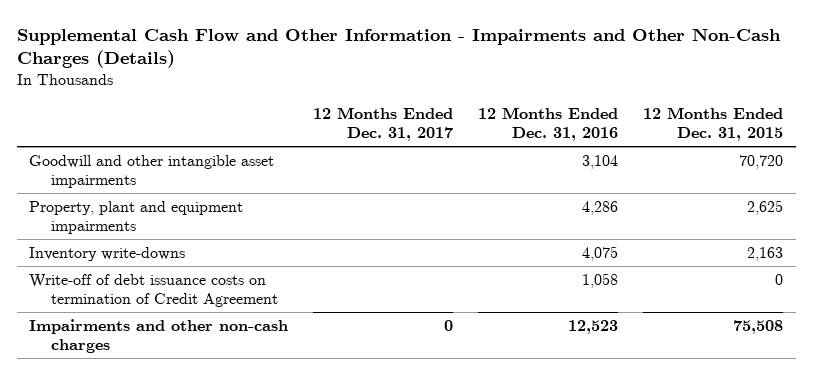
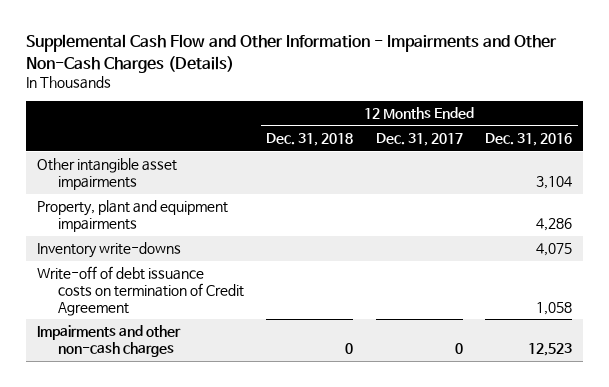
[643,107,784,142] 12 Months Ended Dec. 31, 2015 -> none
none -> [266,133,354,147] Dec. 31, 2018
[29,154,275,188] Goodwill and other intangible asset impairments -> [37,158,178,191] Other intangible asset impairments

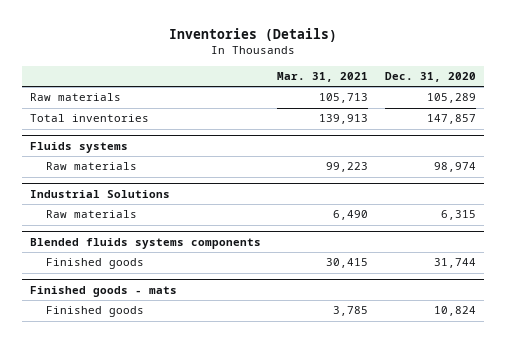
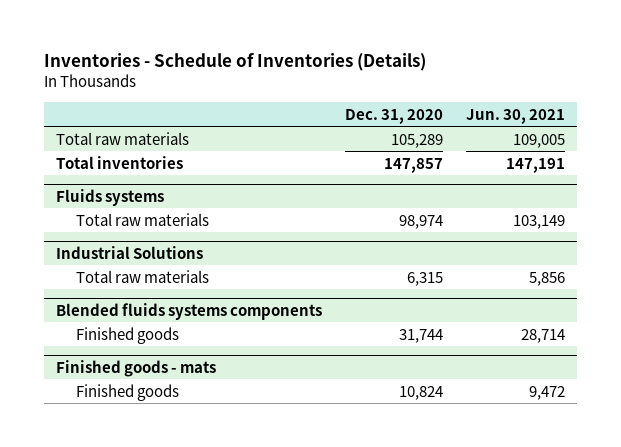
[168,28,337,43] Inventories (Details) -> [43,52,426,71] Inventories - Schedule of Inventories (Details)
[277,71,369,82] Mar. 31, 2021 -> none
none -> [466,108,566,124] Jun. 30, 2021
[29,93,121,102] Raw materials -> [55,131,189,145] Total raw materials
[45,162,137,171] Raw materials -> [76,212,210,226] Total raw materials
[45,210,137,219] Raw materials -> [76,269,210,283] Total raw materials

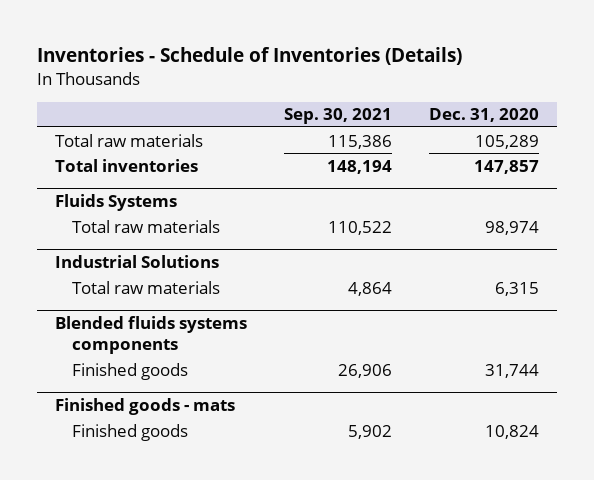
[466,108,566,124] Jun. 30, 2021 -> none
none -> [283,108,392,125] Sep. 30, 2021
[55,188,164,206] Fluids systems -> [54,194,177,212] Fluids Systems

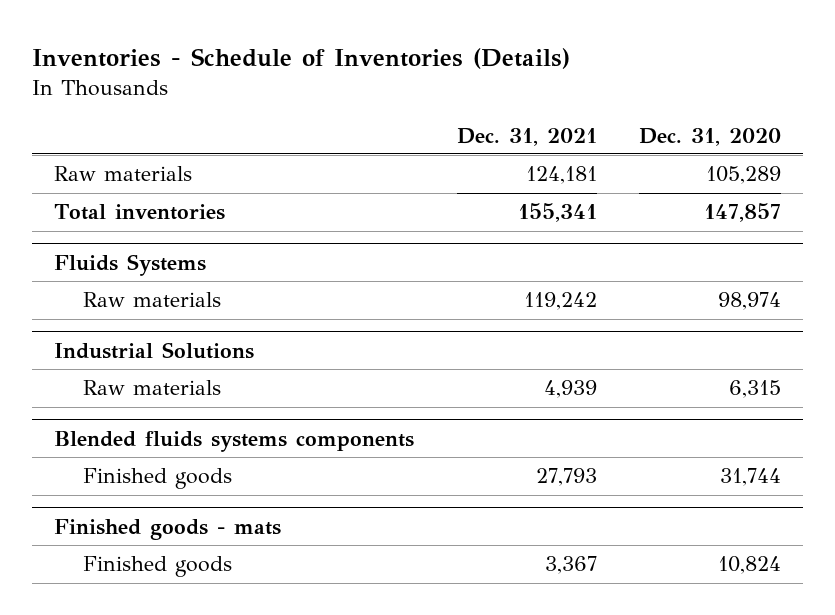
[283,108,392,125] Sep. 30, 2021 -> none
none -> [456,127,597,146] Dec. 31, 2021
[54,133,203,147] Total raw materials -> [53,166,192,182] Raw materials
[72,219,221,233] Total raw materials -> [83,292,222,308] Raw materials
[72,280,221,294] Total raw materials -> [83,380,222,396] Raw materials

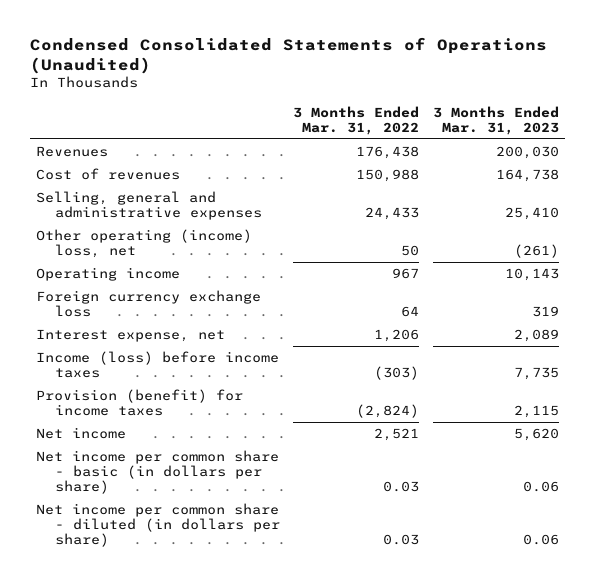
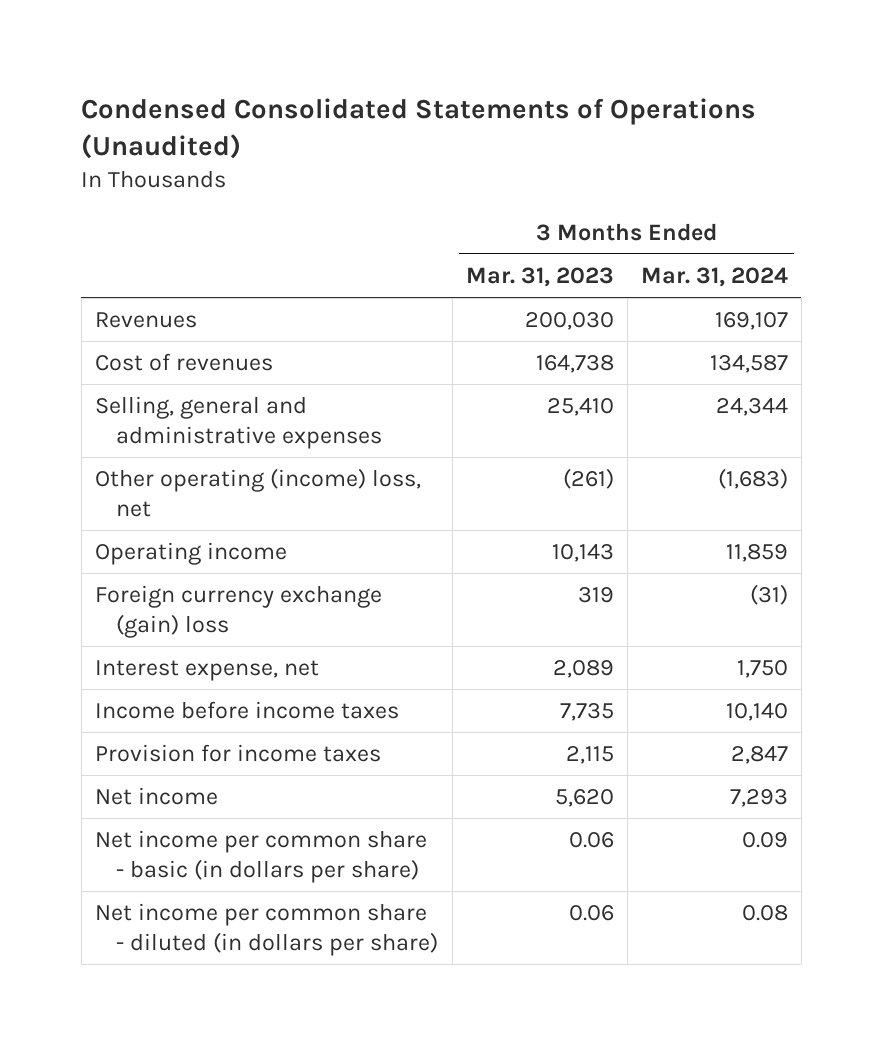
[293,105,420,135] 3 Months Ended Mar. 31, 2022 -> none
none -> [640,266,788,287] Mar. 31, 2024
[36,290,262,318] Foreign currency exchange loss -> [95,585,383,639] Foreign currency exchange (gain) loss
[36,351,280,379] Income (loss) before income taxes -> [95,701,400,720] Income before income taxes
[36,389,244,417] Provision (benefit) for income taxes -> [95,744,382,763] Provision for income taxes

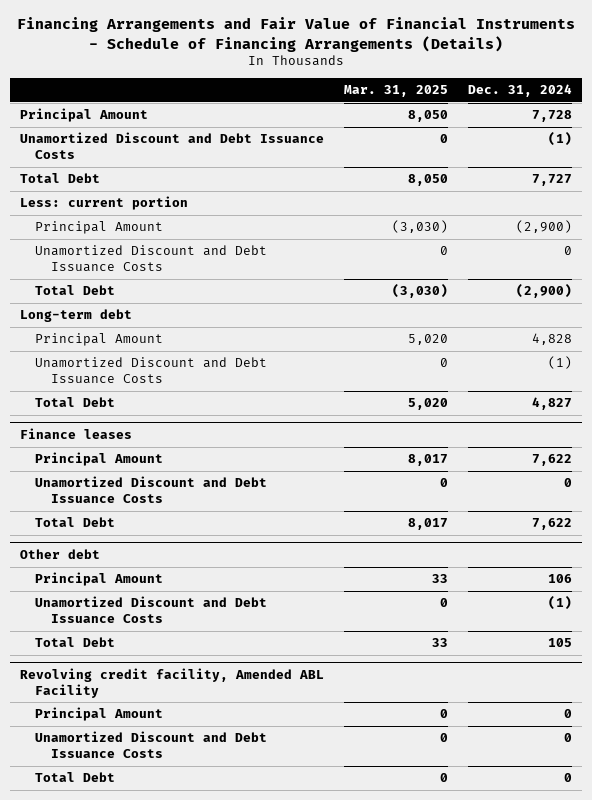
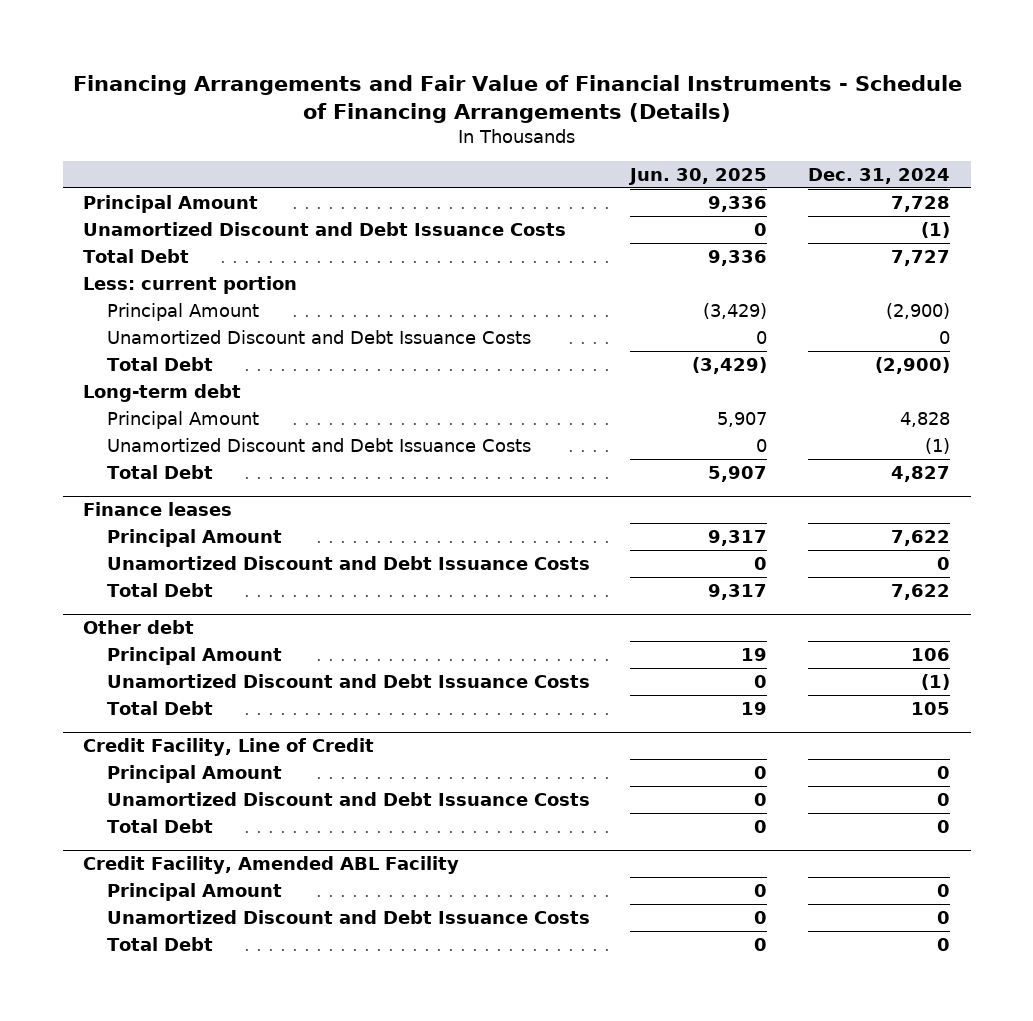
[344,85,449,98] Mar. 31, 2025 -> none
none -> [628,167,768,185] Jun. 30, 2025
[20,668,325,698] Revolving credit facility, Amended ABL Facility -> none
none -> [83,738,375,757] Credit Facility, Line of Credit
none -> [83,856,460,875] Credit Facility, Amended ABL Facility
none -> [106,882,282,901] Principal Amount
none -> [106,909,590,924] Unamortized Discount and Debt Issuance Costs
none -> [106,936,213,951] Total Debt

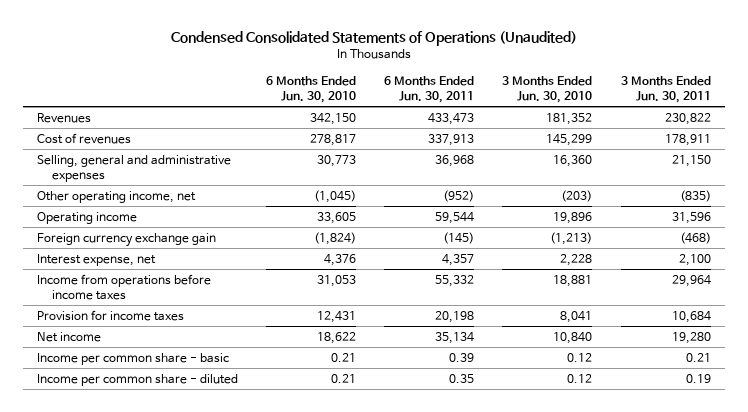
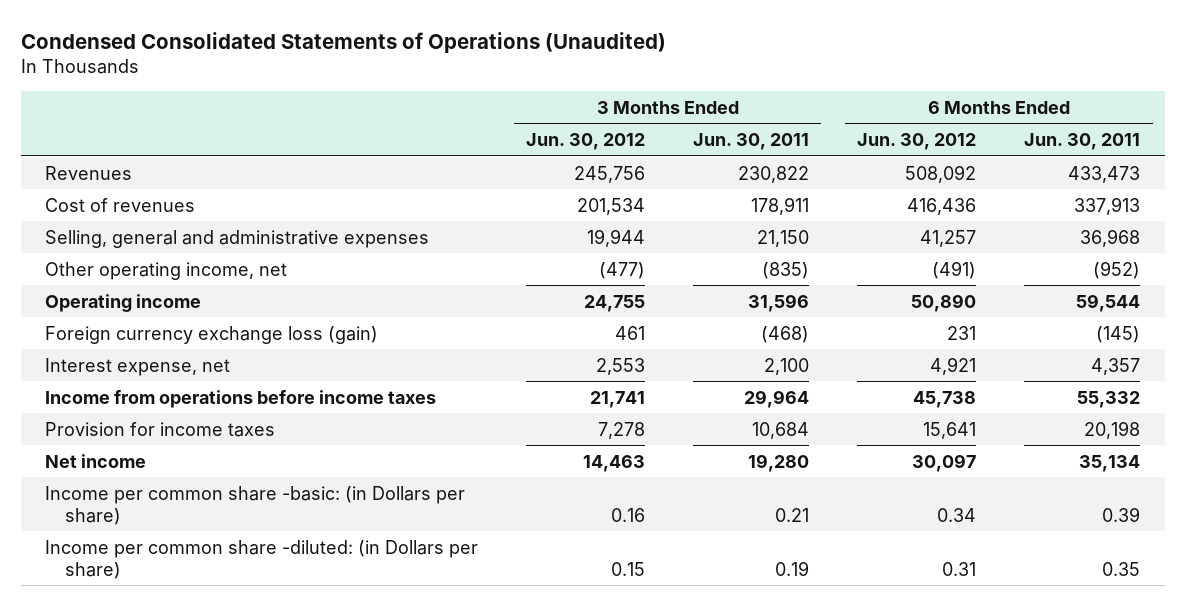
[266,76,357,103] 6 Months Ended Jun. 30, 2010 -> none
[502,76,593,103] 3 Months Ended Jun. 30, 2010 -> none
none -> [526,133,646,151] Jun. 30, 2012
none -> [857,133,977,151] Jun. 30, 2012
[37,233,217,248] Foreign currency exchange gain -> [44,325,378,344] Foreign currency exchange loss (gain)
[37,353,230,366] Income per common share - basic -> [44,485,465,525] Income per common share -basic: (in Dollars per share)
[37,374,239,387] Income per common share - diluted -> [44,539,478,579] Income per common share -diluted: (in Dollars per share)

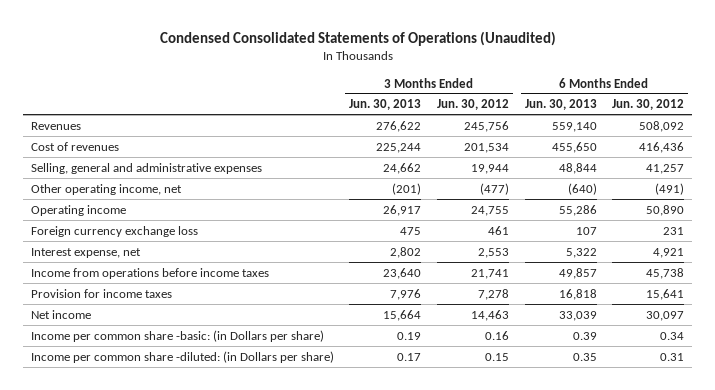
[693,133,810,151] Jun. 30, 2011 -> none
[1024,133,1141,151] Jun. 30, 2011 -> none
none -> [349,99,422,111] Jun. 30, 2013
none -> [524,99,597,111] Jun. 30, 2013
[44,325,378,344] Foreign currency exchange loss (gain) -> [30,225,198,237] Foreign currency exchange loss

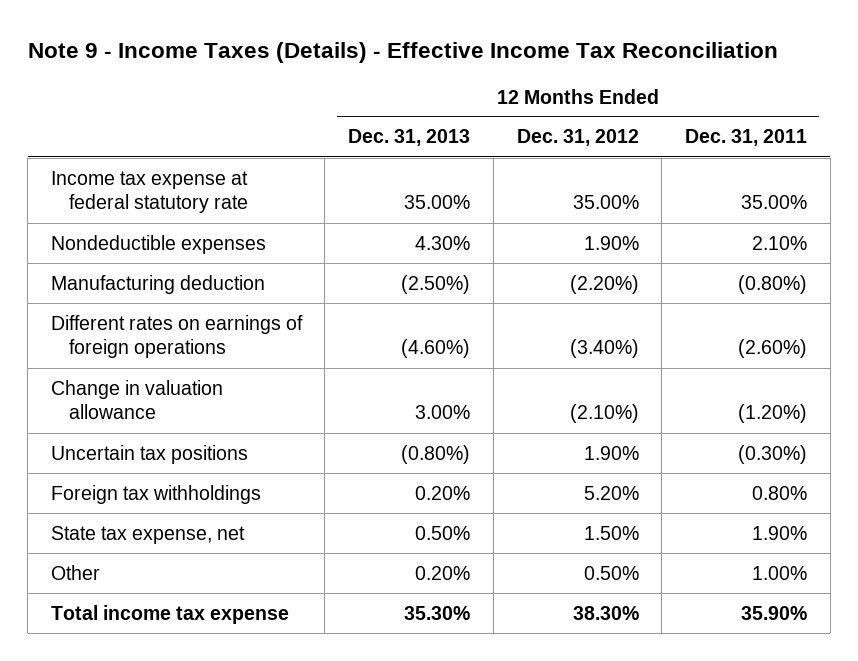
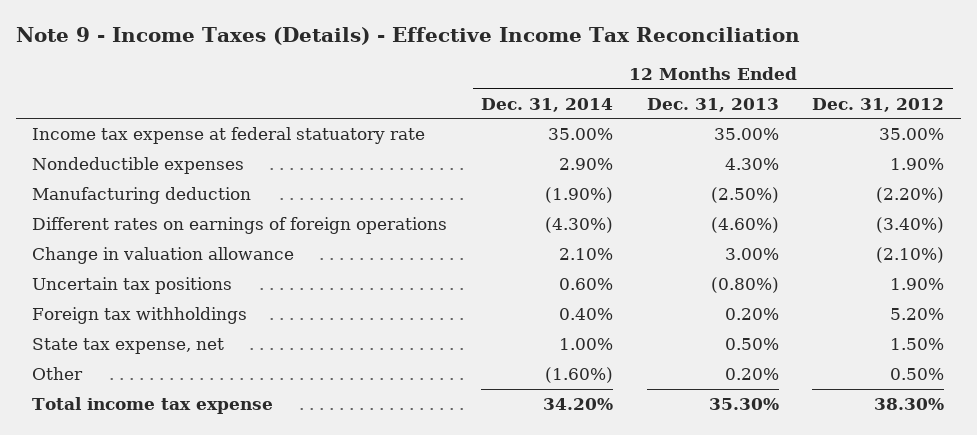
[684,129,807,147] Dec. 31, 2011 -> none
none -> [481,97,614,112] Dec. 31, 2014
[50,170,248,214] Income tax expense at federal statutory rate -> [32,127,426,145] Income tax expense at federal statuatory rate

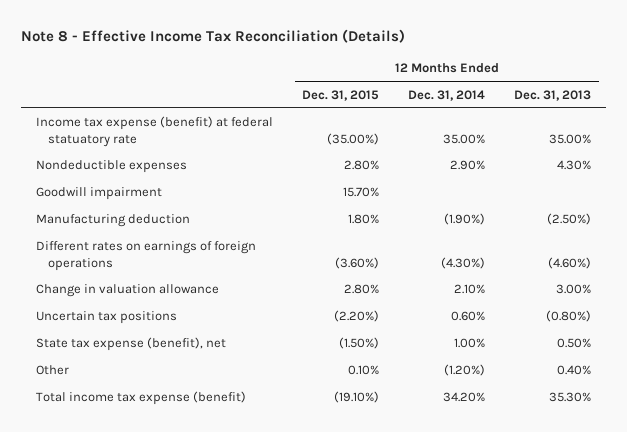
[15,26,800,45] Note 9 - Income Taxes (Details) - Effective Income Tax Reconciliation -> [21,29,406,44] Note 8 - Effective Income Tax Reconciliation (Details)
[812,97,945,112] Dec. 31, 2012 -> none
none -> [301,89,379,101] Dec. 31, 2015
[32,127,426,145] Income tax expense at federal statuatory rate -> [35,116,273,147] Income tax expense (benefit) at federal statuatory rate
none -> [35,187,162,201] Goodwill impairment
[32,307,248,325] Foreign tax withholdings -> none
[32,338,225,355] State tax expense, net -> [35,337,226,352] State tax expense (benefit), net
[545,367,614,384] (1.60%) -> [444,364,486,377] (1.20%)
[724,368,779,381] 0.20% -> [557,365,592,376] 0.40%
[32,397,274,415] Total income tax expense -> [35,391,246,406] Total income tax expense (benefit)

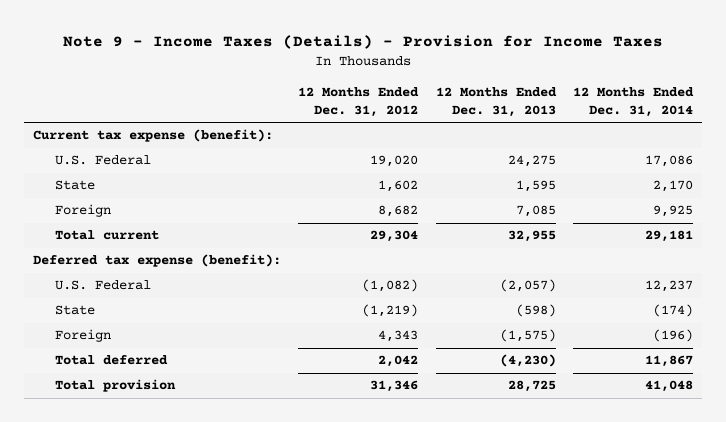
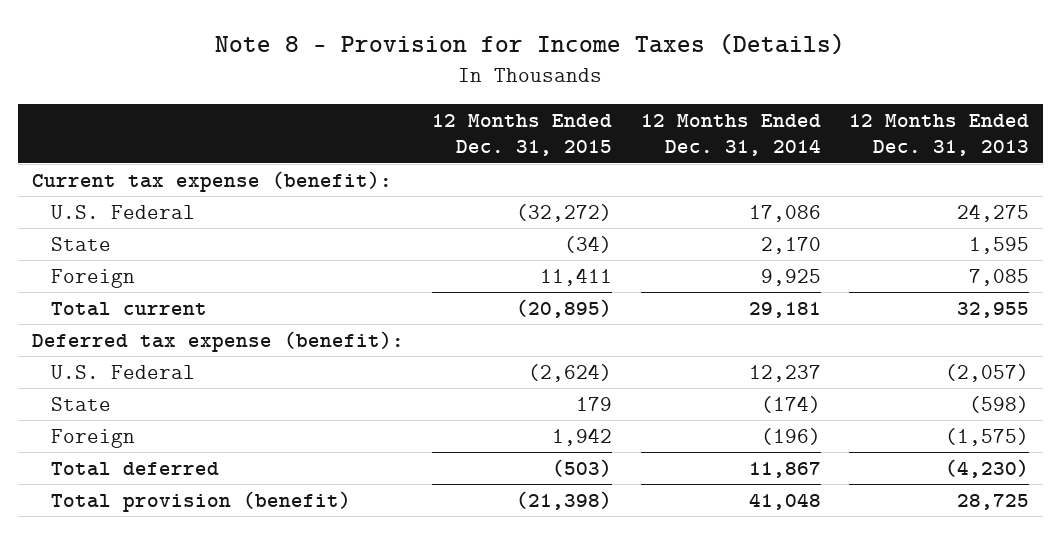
[63,35,664,50] Note 9 - Income Taxes (Details) - Provision for Income Taxes -> [215,33,846,56] Note 8 - Provision for Income Taxes (Details)
[298,86,420,117] 12 Months Ended Dec. 31, 2012 -> none
none -> [432,114,613,157] 12 Months Ended Dec. 31, 2015
[54,379,176,393] Total provision -> [51,490,352,512] Total provision (benefit)

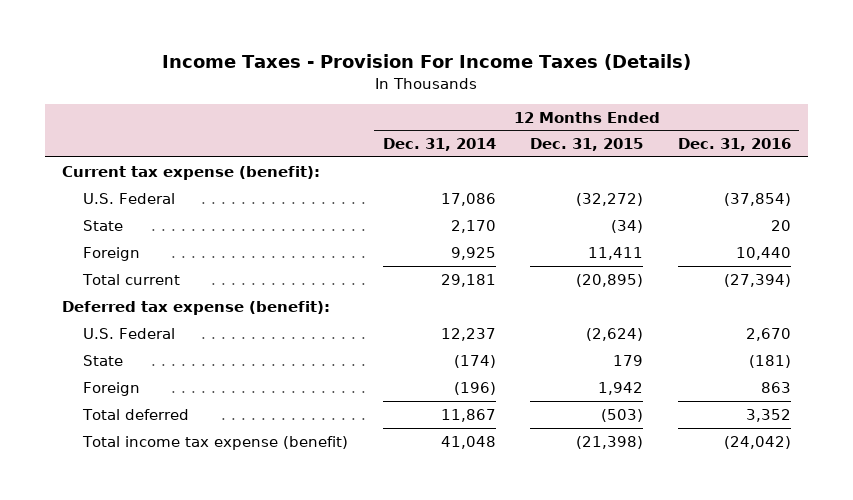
[215,33,846,56] Note 8 - Provision for Income Taxes (Details) -> [162,54,692,71] Income Taxes - Provision For Income Taxes (Details)
[848,114,1029,157] 12 Months Ended Dec. 31, 2013 -> none
none -> [677,138,791,152] Dec. 31, 2016
[51,490,352,512] Total provision (benefit) -> [82,435,349,450] Total income tax expense (benefit)

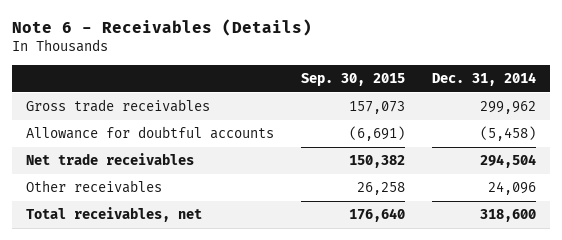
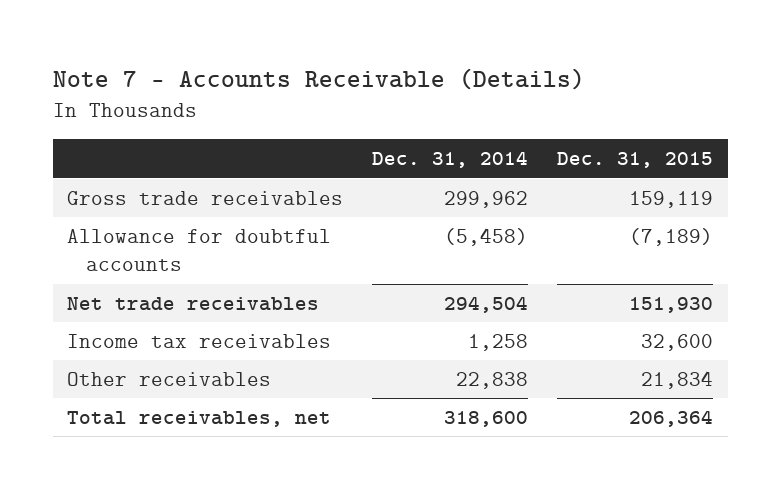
[12,19,313,37] Note 6 - Receivables (Details) -> [52,68,585,91] Note 7 - Accounts Receivable (Details)
[301,72,406,86] Sep. 30, 2015 -> none
none -> [557,152,714,169] Dec. 31, 2015
none -> [67,334,332,349] Income tax receivables
[488,181,537,196] 24,096 -> [456,372,529,390] 22,838

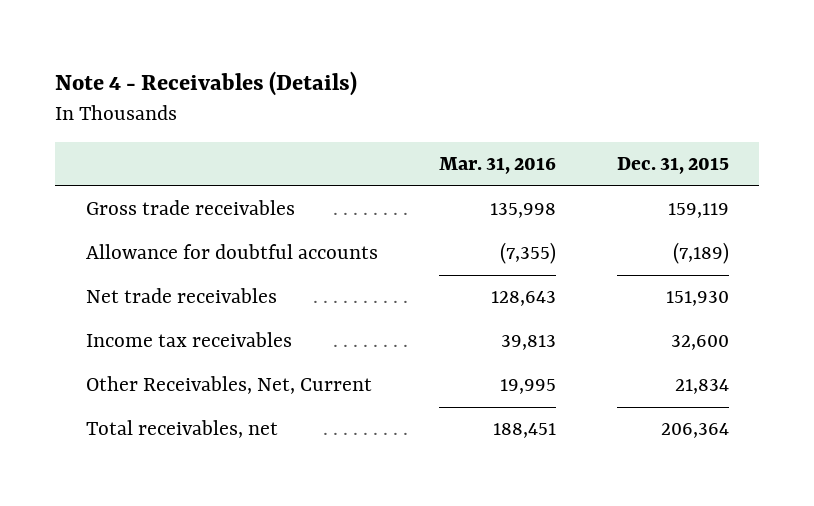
[52,68,585,91] Note 7 - Accounts Receivable (Details) -> [55,70,358,96] Note 4 - Receivables (Details)
[372,151,529,169] Dec. 31, 2014 -> none
none -> [438,157,556,175] Mar. 31, 2016
[67,372,272,387] Other receivables -> [85,376,372,395] Other Receivables, Net, Current

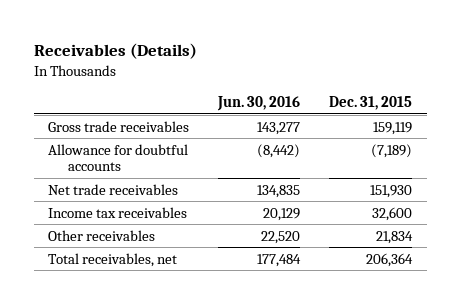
[55,70,358,96] Note 4 - Receivables (Details) -> [33,43,197,60] Receivables (Details)
[438,157,556,175] Mar. 31, 2016 -> none
none -> [217,96,301,112] Jun. 30, 2016
[85,376,372,395] Other Receivables, Net, Current -> [48,229,156,241] Other receivables

